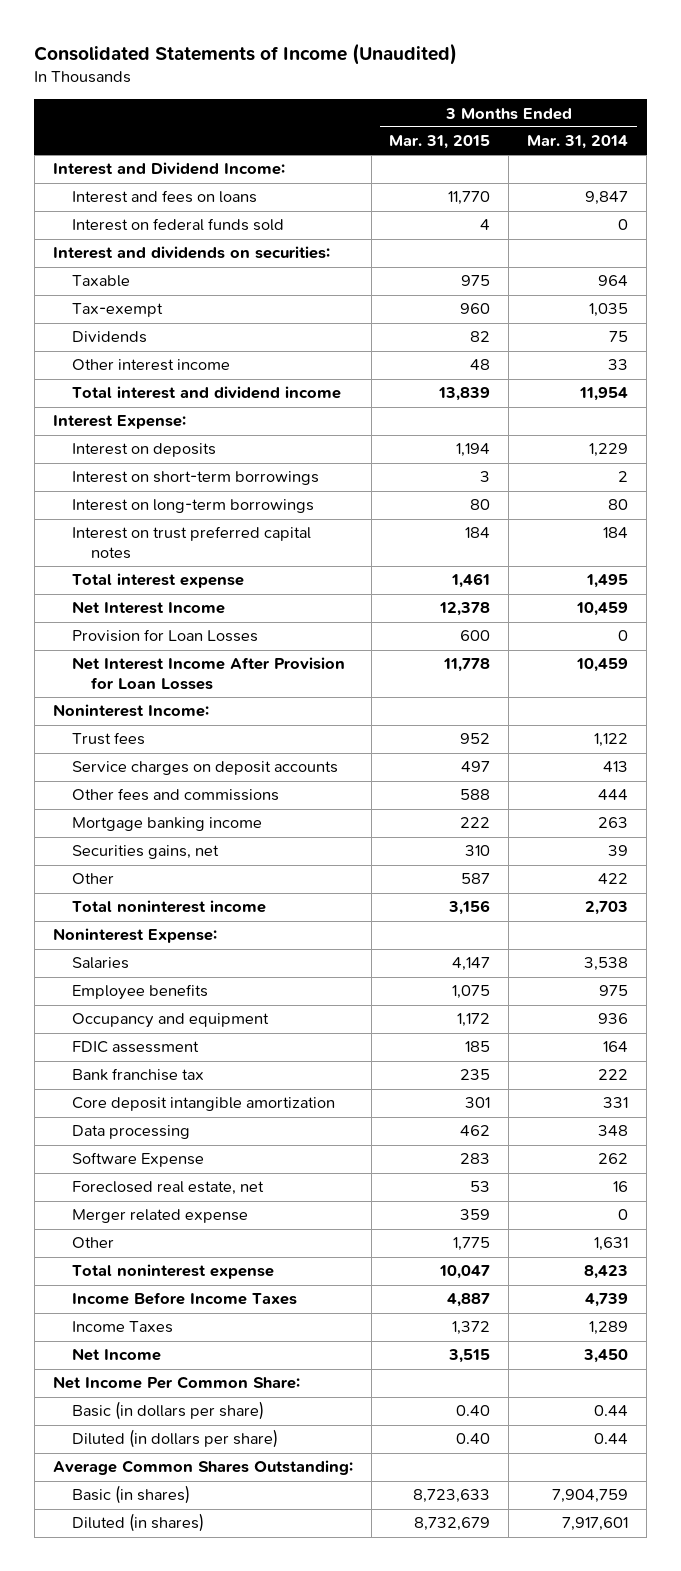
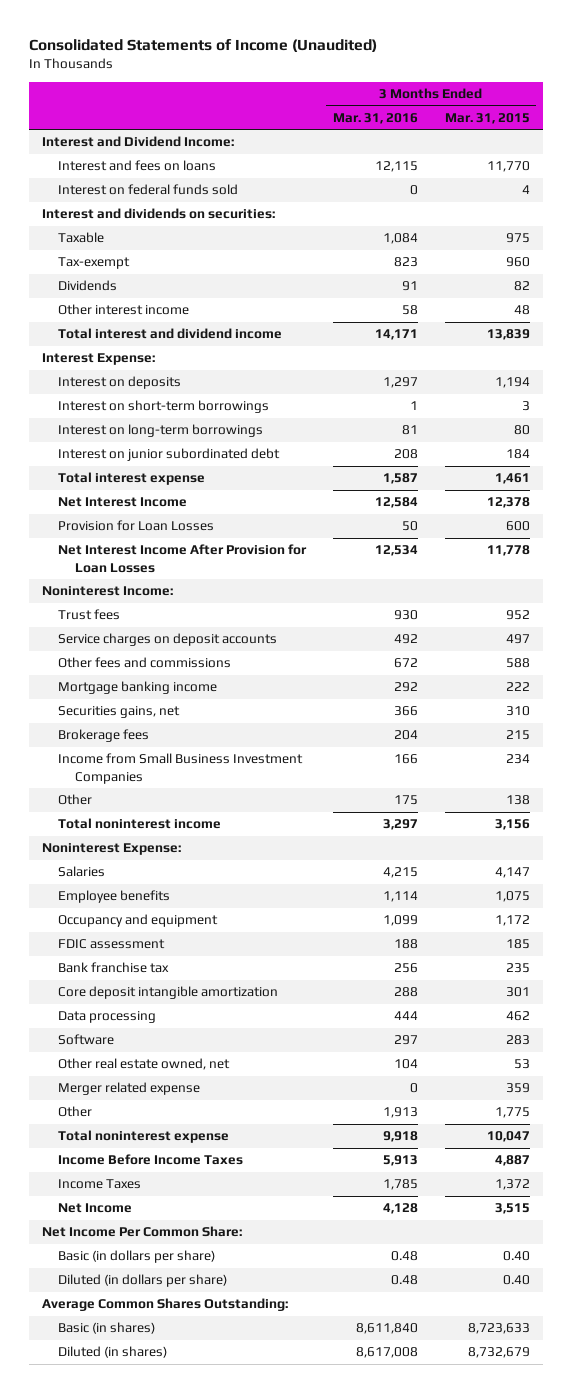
[527,135,629,150] Mar. 31, 2014 -> none
none -> [332,112,418,124] Mar. 31, 2016
[71,526,311,559] Interest on trust preferred capital notes -> [58,448,281,462] Interest on junior subordinated debt
none -> [58,729,150,743] Brokerage fees
none -> [58,753,304,784] Income from Small Business Investment Companies
[461,873,491,885] 587 -> [505,795,530,806] 138
[71,1152,204,1168] Software Expense -> [58,1034,115,1046] Software
[71,1181,264,1196] Foreclosed real estate, net -> [58,1058,231,1071] Other real estate owned, net

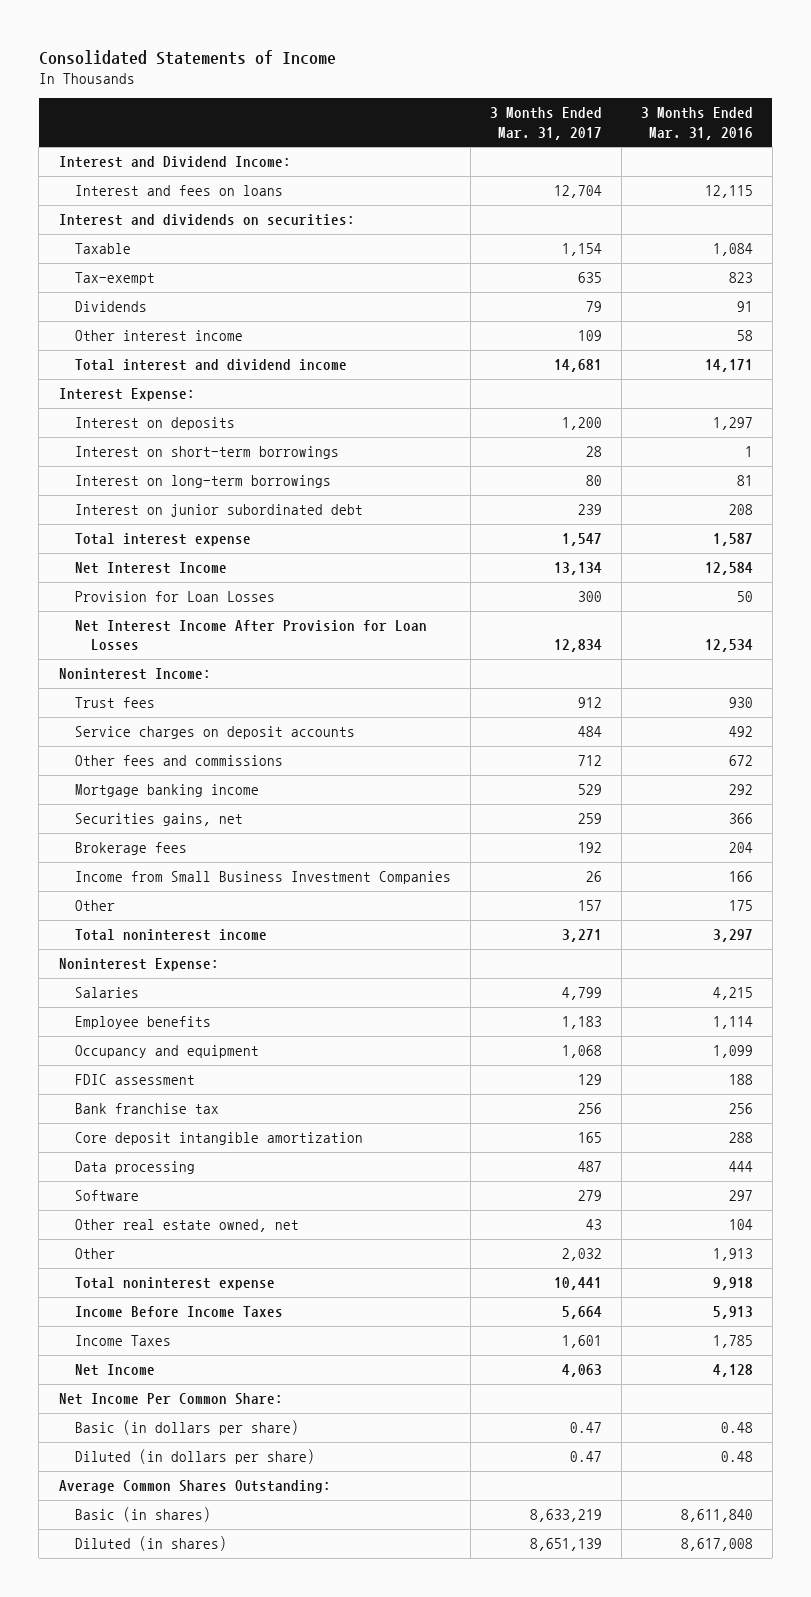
[29,39,378,53] Consolidated Statements of Income (Unaudited) -> [38,49,336,65] Consolidated Statements of Income
[444,112,530,124] Mar. 31, 2015 -> none
none -> [489,107,602,140] 3 Months Ended Mar. 31, 2017
[58,184,239,196] Interest on federal funds sold -> none
[58,1082,201,1096] Merger related expense -> none

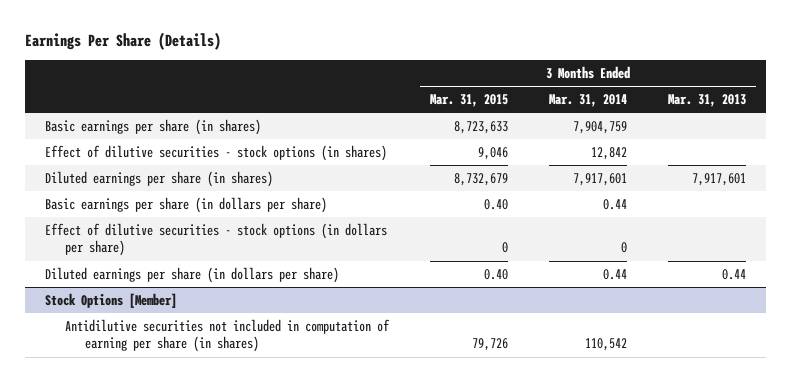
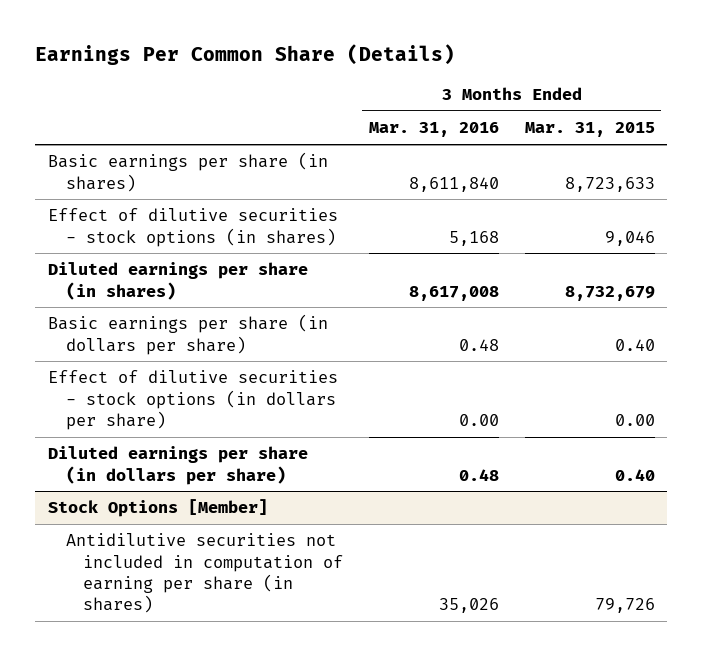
[24,32,221,51] Earnings Per Share (Details) -> [35,44,456,66] Earnings Per Common Share (Details)
[548,94,627,108] Mar. 31, 2014 -> none
[667,94,746,108] Mar. 31, 2013 -> none
none -> [368,122,499,138] Mar. 31, 2016
[502,242,509,254] 0 -> [614,413,655,426] 0.00

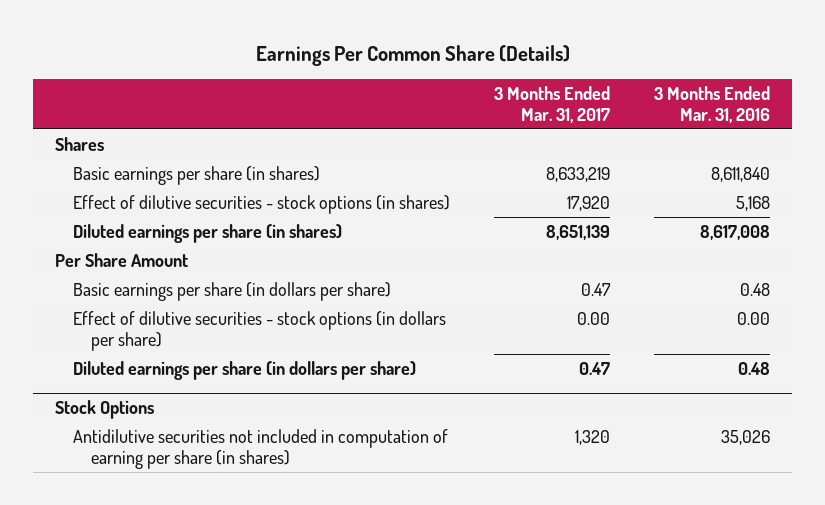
[524,122,655,138] Mar. 31, 2015 -> none
none -> [494,85,611,123] 3 Months Ended Mar. 31, 2017
none -> [55,137,105,152] Shares
none -> [55,253,189,268] Per Share Amount
[48,499,269,518] Stock Options [Member] -> [55,400,155,420] Stock Options

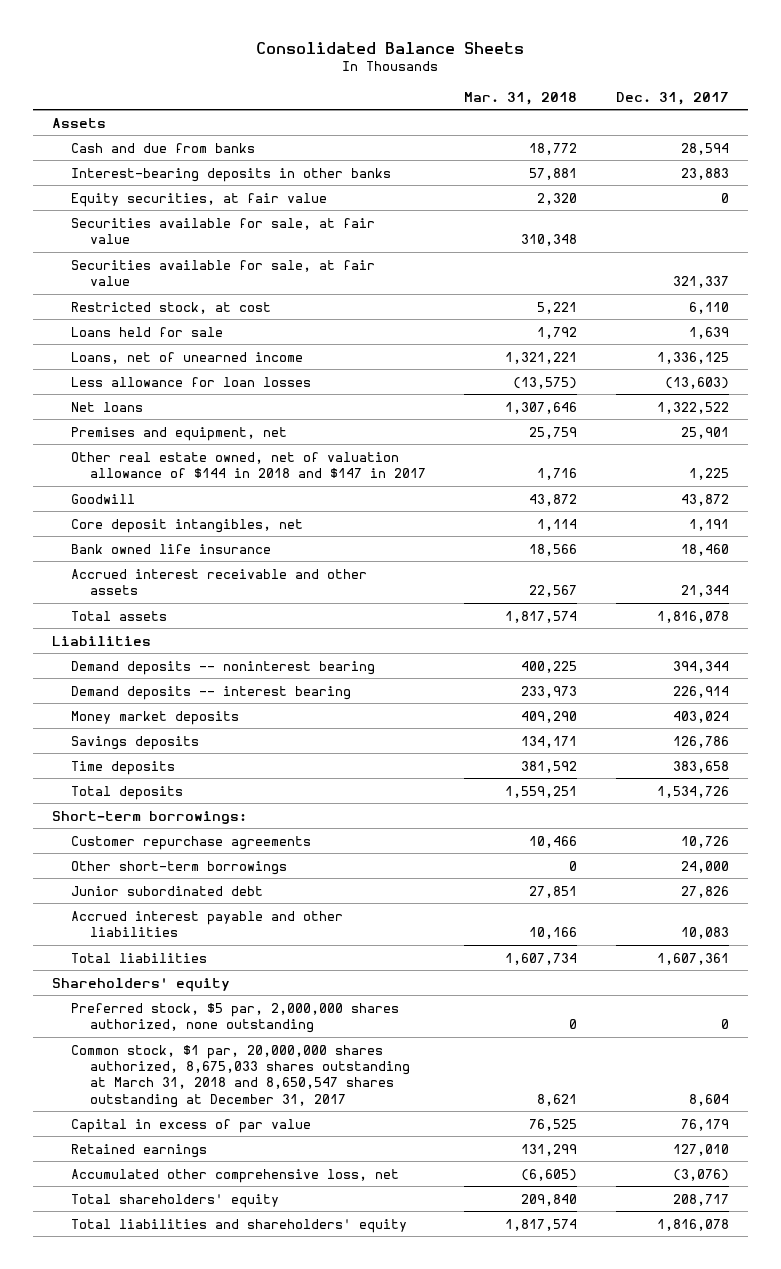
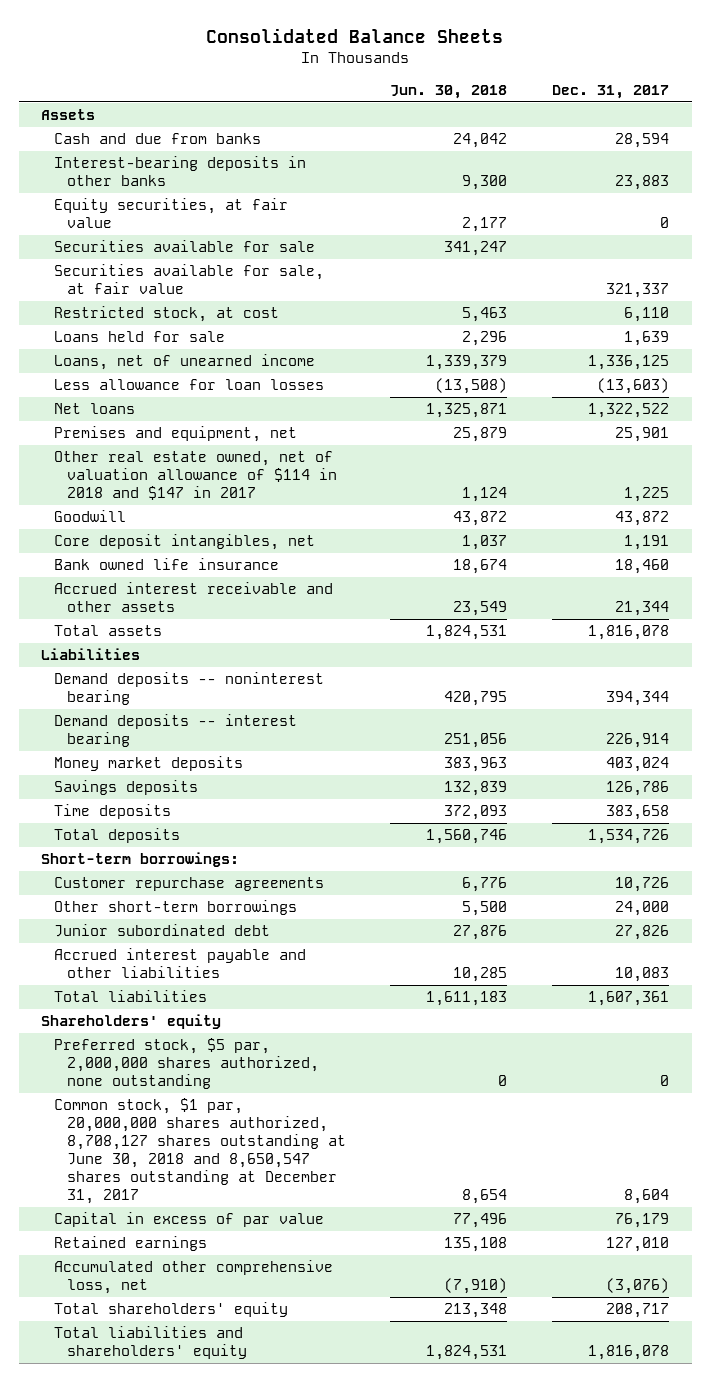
[464,91,578,105] Mar. 31, 2018 -> none
none -> [390,85,508,100] Jun. 30, 2018
[71,217,376,244] Securities available for sale, at fair value -> [53,240,315,253] Securities available for sale
[71,451,427,478] Other real estate owned, net of valuation allowance of $144 in 2018 and $147 in 2017 -> [53,451,337,501] Other real estate owned, net of valuation allowance of $114 in 2018 and $147 in 2017
[71,1044,411,1108] Common stock, $1 par, 20,000,000 shares authorized, 8,675,033 shares outstanding at March 31, 2018 and 8,650,547 shares outstanding at December 31, 2017 -> [53,1098,346,1205] Common stock, $1 par, 20,000,000 shares authorized, 8,708,127 shares outstanding at June 30, 2018 and 8,650,547 shares outstanding at December 31, 2017

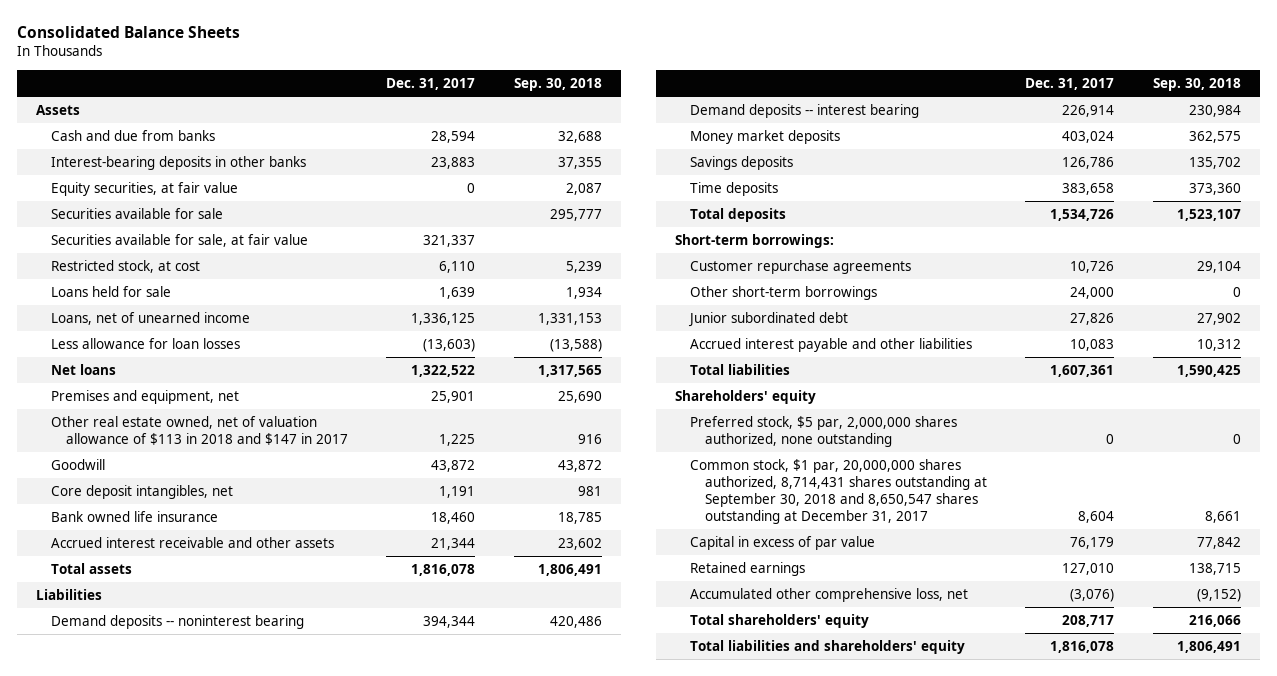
[390,85,508,100] Jun. 30, 2018 -> none
none -> [514,77,603,91] Sep. 30, 2018
[53,451,337,501] Other real estate owned, net of valuation allowance of $114 in 2018 and $147 in 2017 -> [50,415,348,445] Other real estate owned, net of valuation allowance of $113 in 2018 and $147 in 2017
[53,1098,346,1205] Common stock, $1 par, 20,000,000 shares authorized, 8,708,127 shares outstanding at June 30, 2018 and 8,650,547 shares outstanding at December 31, 2017 -> [689,458,987,524] Common stock, $1 par, 20,000,000 shares authorized, 8,714,431 shares outstanding at September 30, 2018 and 8,650,547 shares outstanding at December 31, 2017

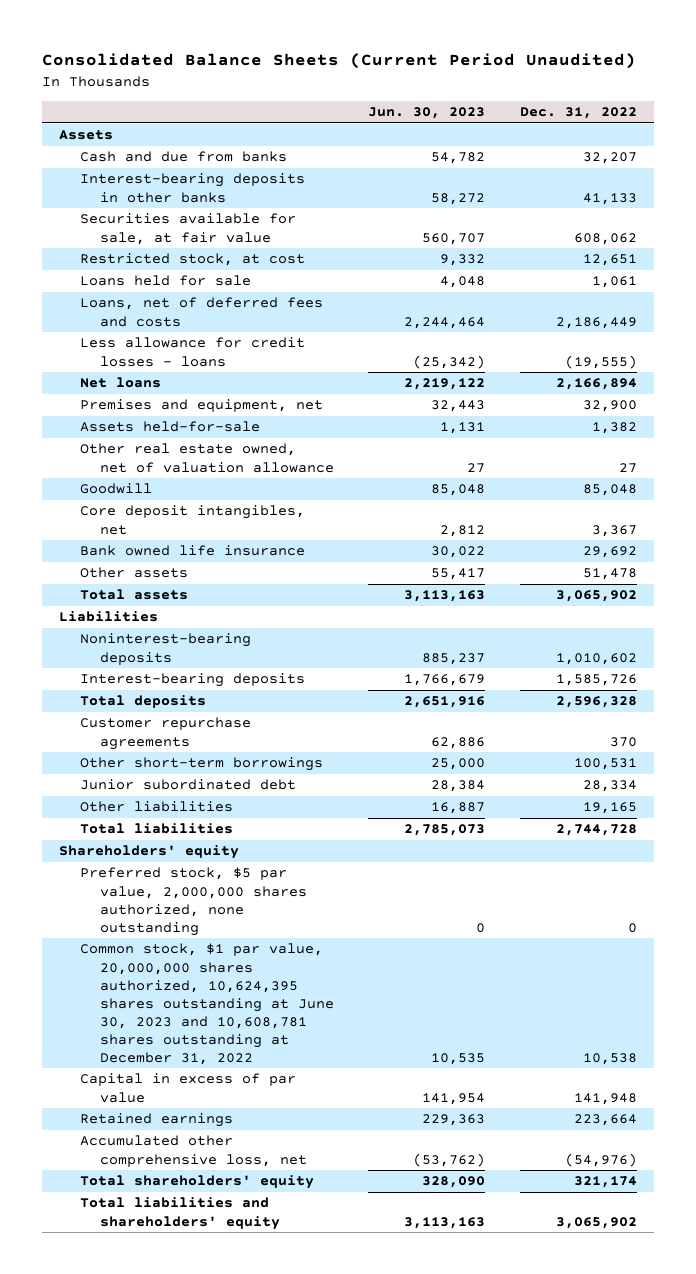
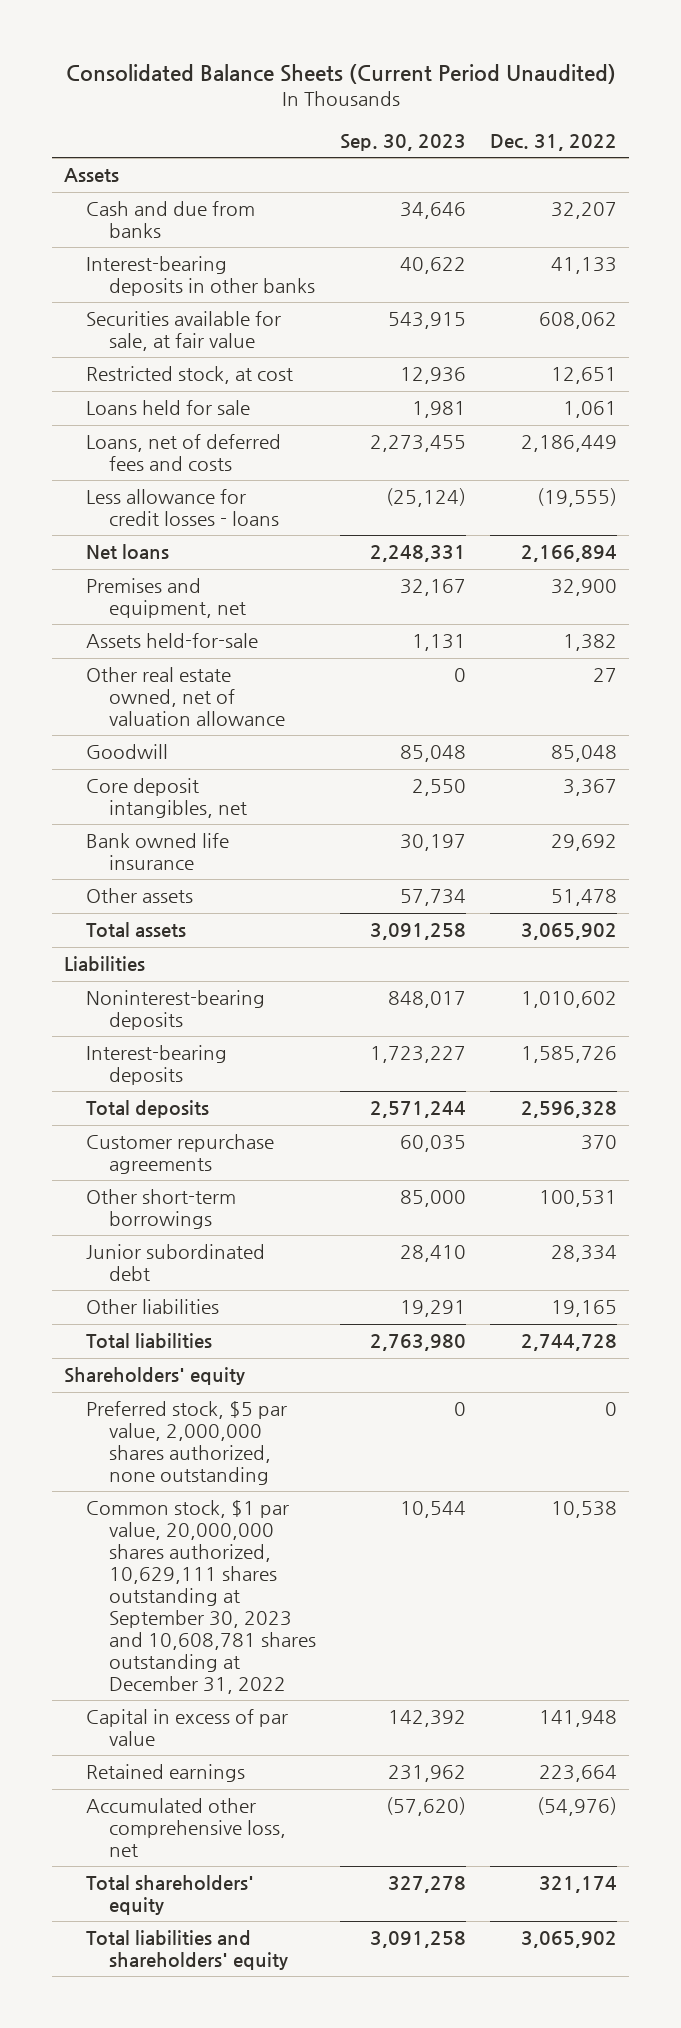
[368,107,486,120] Jun. 30, 2023 -> none
none -> [340,133,467,151] Sep. 30, 2023
[79,943,335,1065] Common stock, $1 par value, 20,000,000 shares authorized, 10,624,395 shares outstanding at June 30, 2023 and 10,608,781 shares outstanding at December 31, 2022 -> [86,1500,317,1694] Common stock, $1 par value, 20,000,000 shares authorized, 10,629,111 shares outstanding at September 30, 2023 and 10,608,781 shares outstanding at December 31, 2022

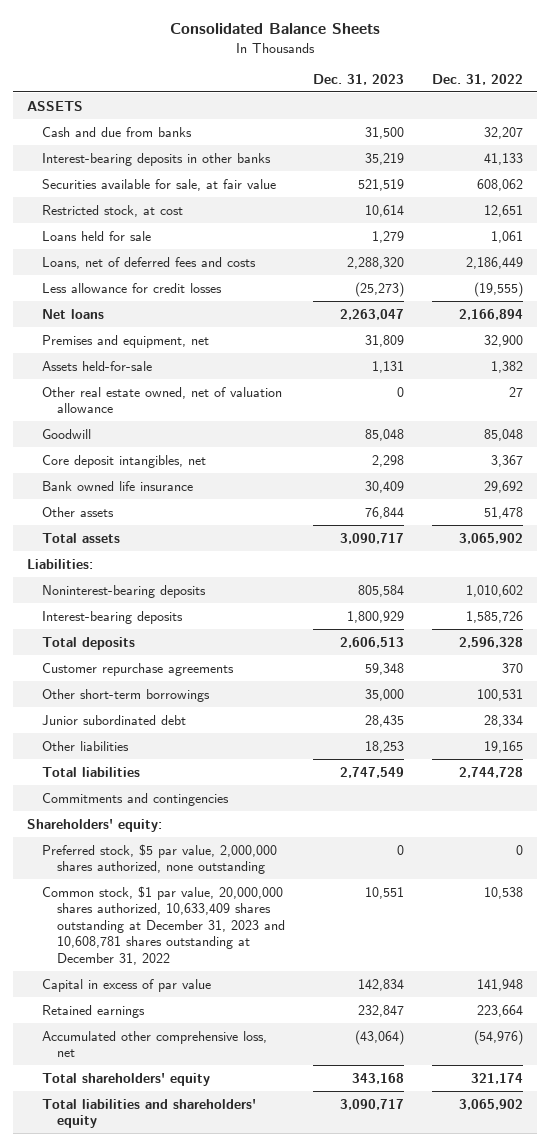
[65,64,616,85] Consolidated Balance Sheets (Current Period Unaudited) -> [169,22,380,34] Consolidated Balance Sheets
[340,133,467,151] Sep. 30, 2023 -> none
none -> [313,74,405,86] Dec. 31, 2023
[63,168,119,183] Assets -> [26,100,83,111] ASSETS
[86,489,280,527] Less allowance for credit losses - loans -> [41,282,222,293] Less allowance for credit losses
[63,956,145,972] Liabilities -> [26,558,93,569] Liabilities:
none -> [41,792,229,806] Commitments and contingencies
[63,1367,245,1386] Shareholders' equity -> [26,818,162,832] Shareholders' equity:
[86,1500,317,1694] Common stock, $1 par value, 20,000,000 shares authorized, 10,629,111 shares outstanding at September 30, 2023 and 10,608,781 shares outstanding at December 31, 2022 -> [41,885,286,965] Common stock, $1 par value, 20,000,000 shares authorized, 10,633,409 shares outstanding at December 31, 2023 and 10,608,781 shares outstanding at December 31, 2022

